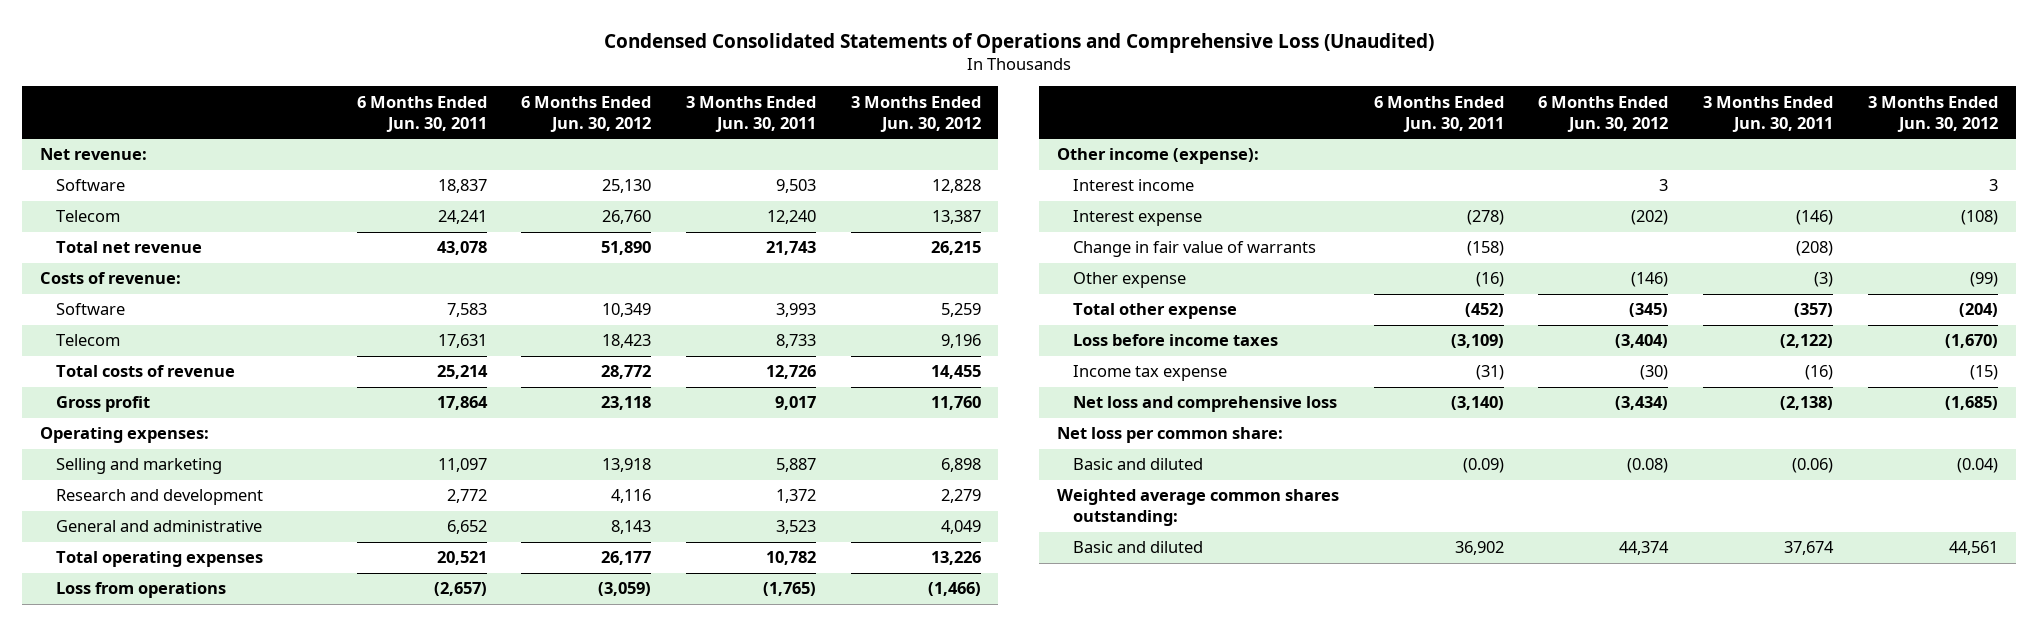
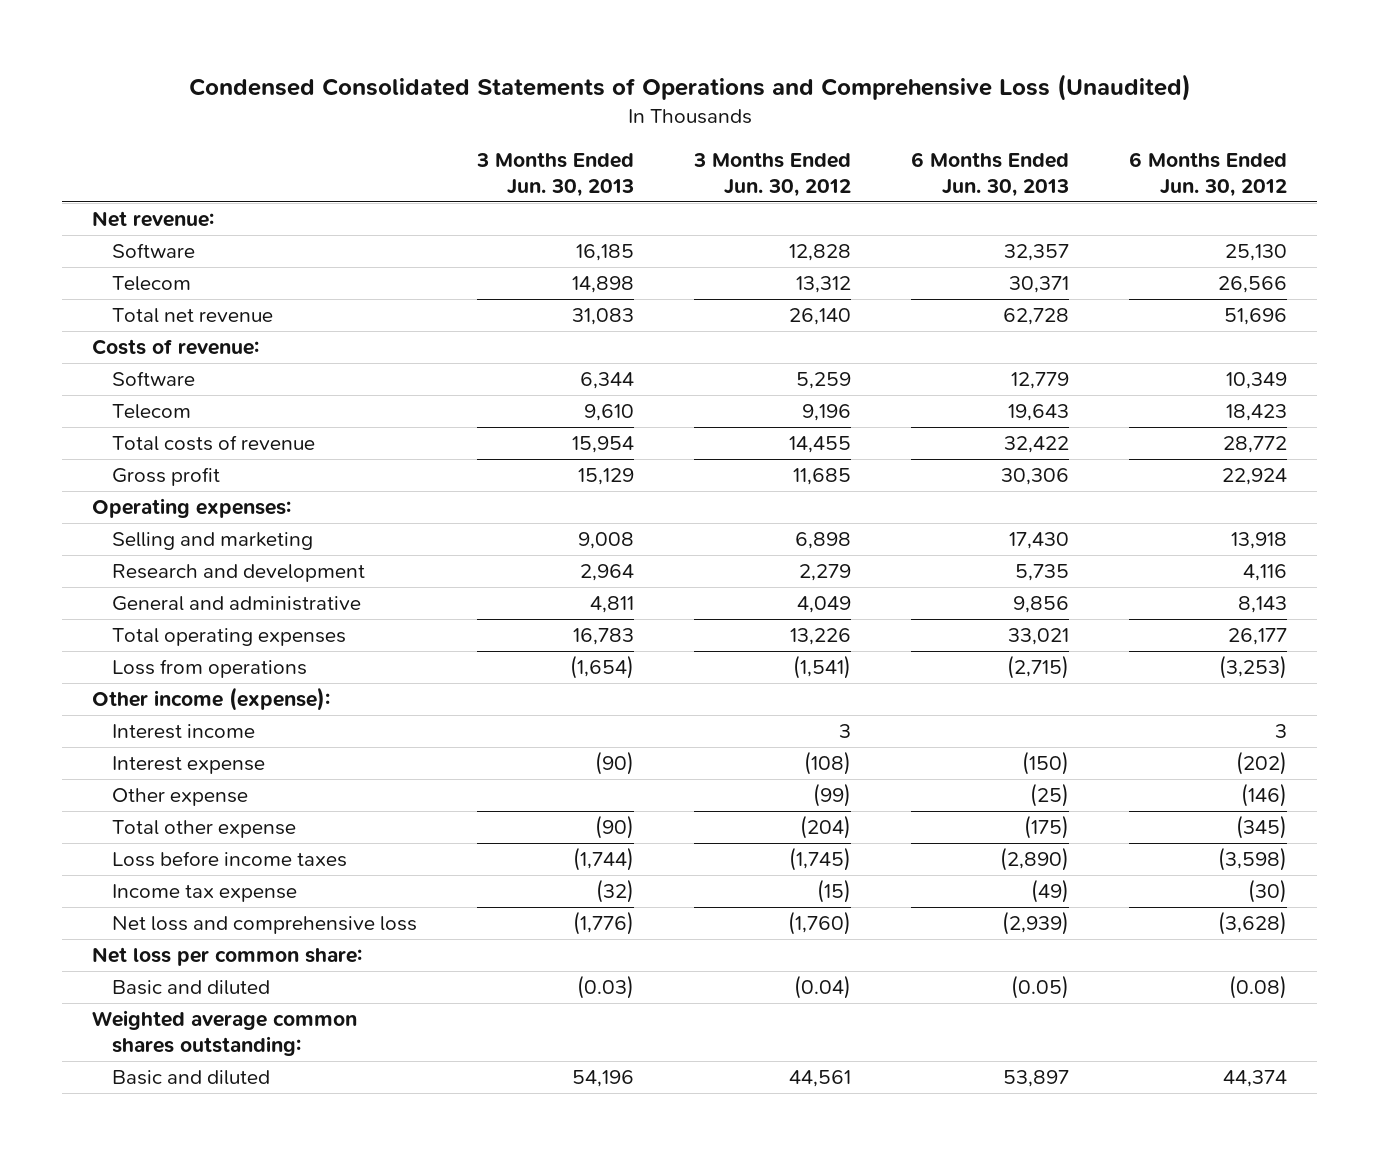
[356,95,487,132] 6 Months Ended Jun. 30, 2011 -> none
[686,95,817,132] 3 Months Ended Jun. 30, 2011 -> none
none -> [476,152,635,198] 3 Months Ended Jun. 30, 2013
none -> [911,152,1070,198] 6 Months Ended Jun. 30, 2013
[602,210,652,225] 26,760 -> [1218,275,1288,293] 26,566
[931,210,981,225] 13,387 -> [796,275,852,293] 13,312
[601,241,652,256] 51,890 -> [1224,307,1288,325] 51,696
[930,241,981,256] 26,215 -> [789,307,852,325] 26,140
[601,396,652,411] 23,118 -> [1222,467,1288,485] 22,924
[930,396,981,411] 11,760 -> [793,467,852,485] 11,685
[598,582,652,597] (3,059) -> [1219,654,1288,679] (3,253)
[927,582,981,597] (1,466) -> [793,654,852,679] (1,541)
[1073,241,1317,258] Change in fair value of warrants -> none
[1615,334,1669,349] (3,404) -> [1218,846,1288,871] (3,598)
[1945,334,1999,349] (1,670) -> [789,846,852,871] (1,745)
[1615,396,1669,411] (3,434) -> [1218,910,1288,935] (3,628)
[1945,396,1999,411] (1,685) -> [788,910,852,935] (1,760)

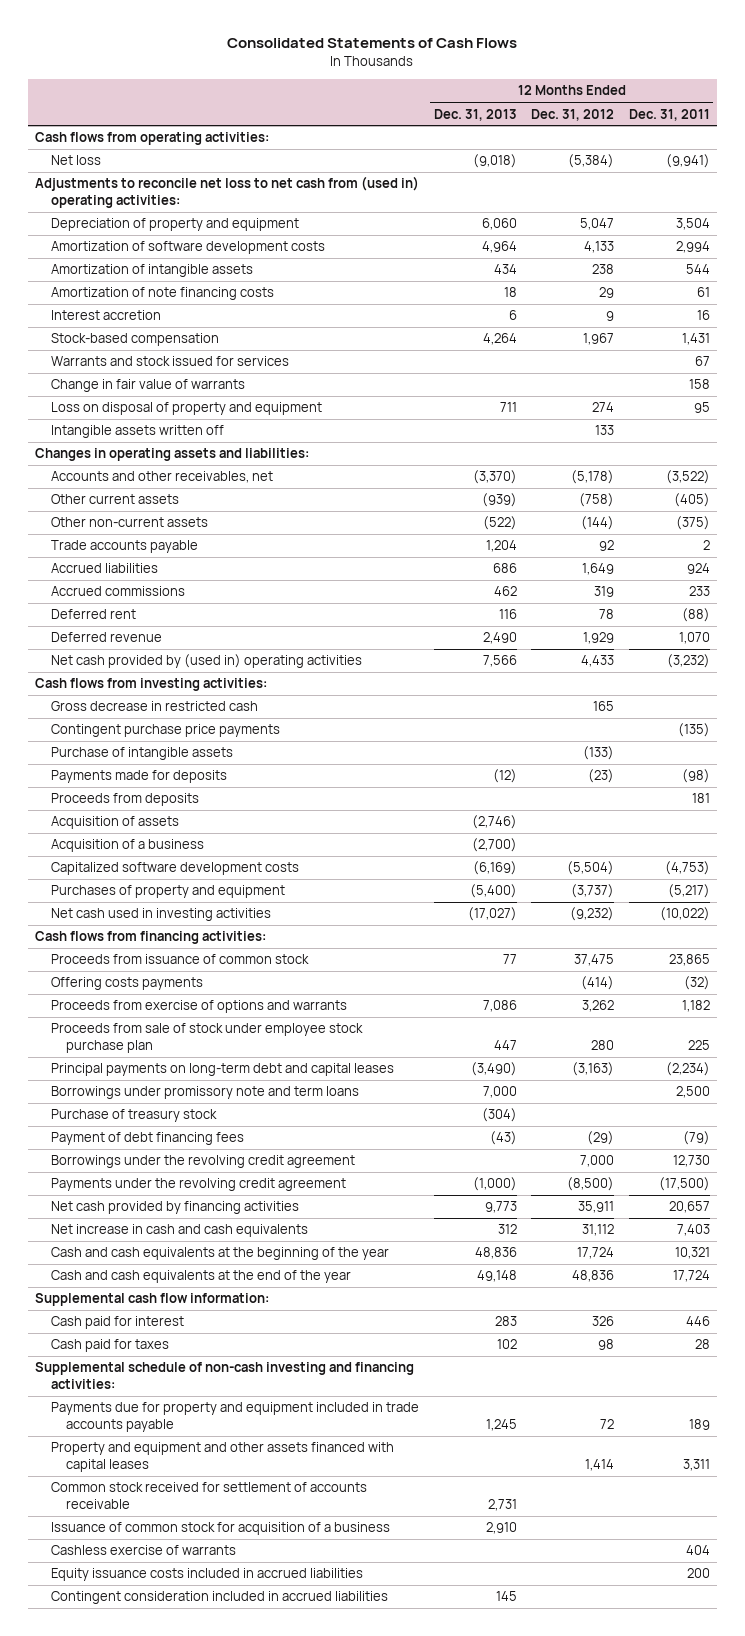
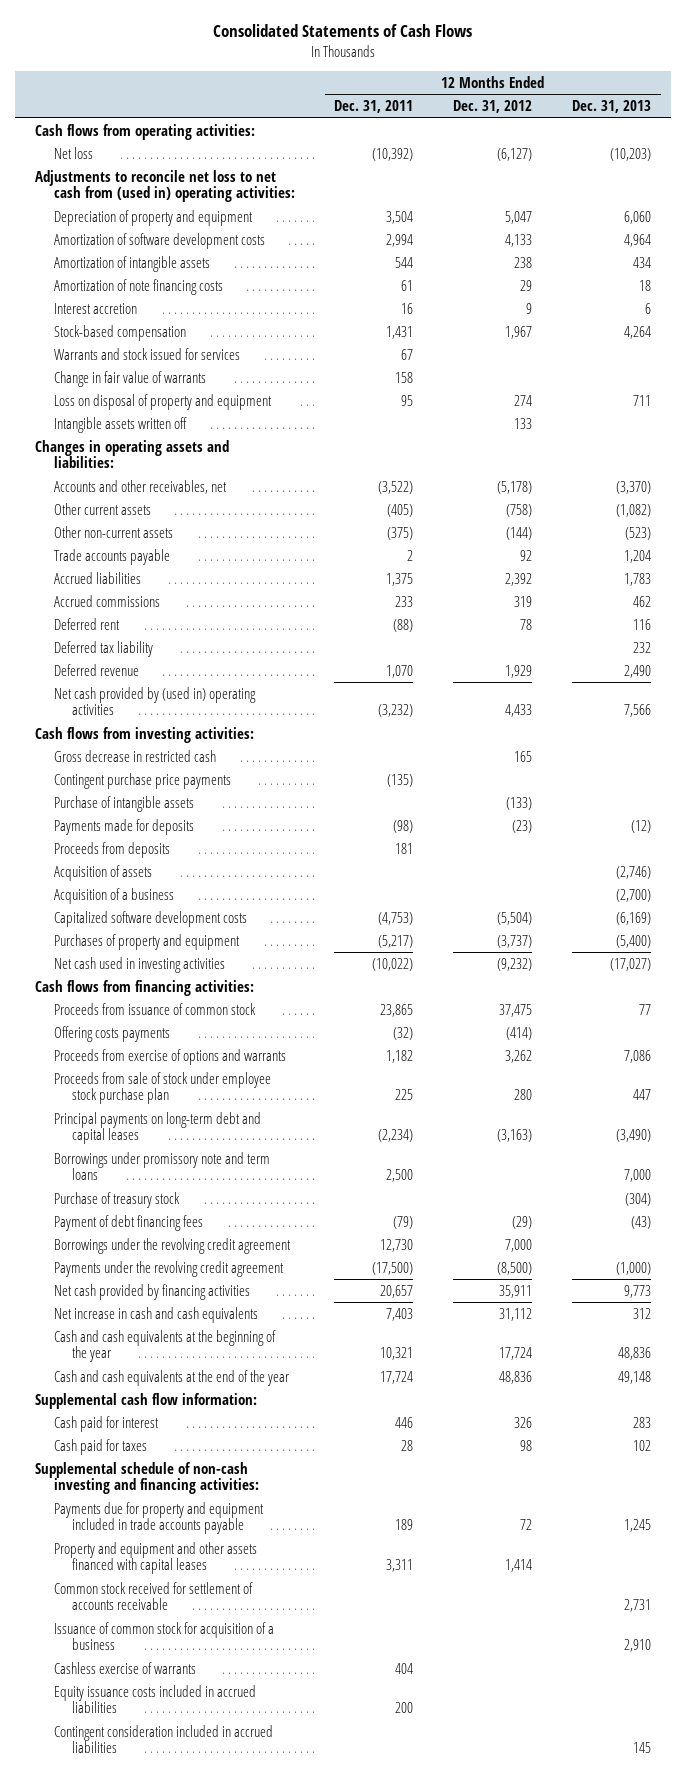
[472,154,517,169] (9,018) -> [609,147,651,161] (10,203)
[568,154,615,169] (5,384) -> [497,147,533,161] (6,127)
[665,154,710,169] (9,941) -> [372,147,414,161] (10,392)
[481,493,517,508] (939) -> [615,503,651,517] (1,082)
[482,516,517,531] (522) -> [624,526,651,540] (523)
[492,563,517,574] 686 -> [623,572,651,586] 1,783
[582,563,615,576] 1,649 -> [505,572,533,586] 2,392
[686,563,710,575] 924 -> [386,572,414,586] 1,375
none -> [53,640,153,657] Deferred tax liability

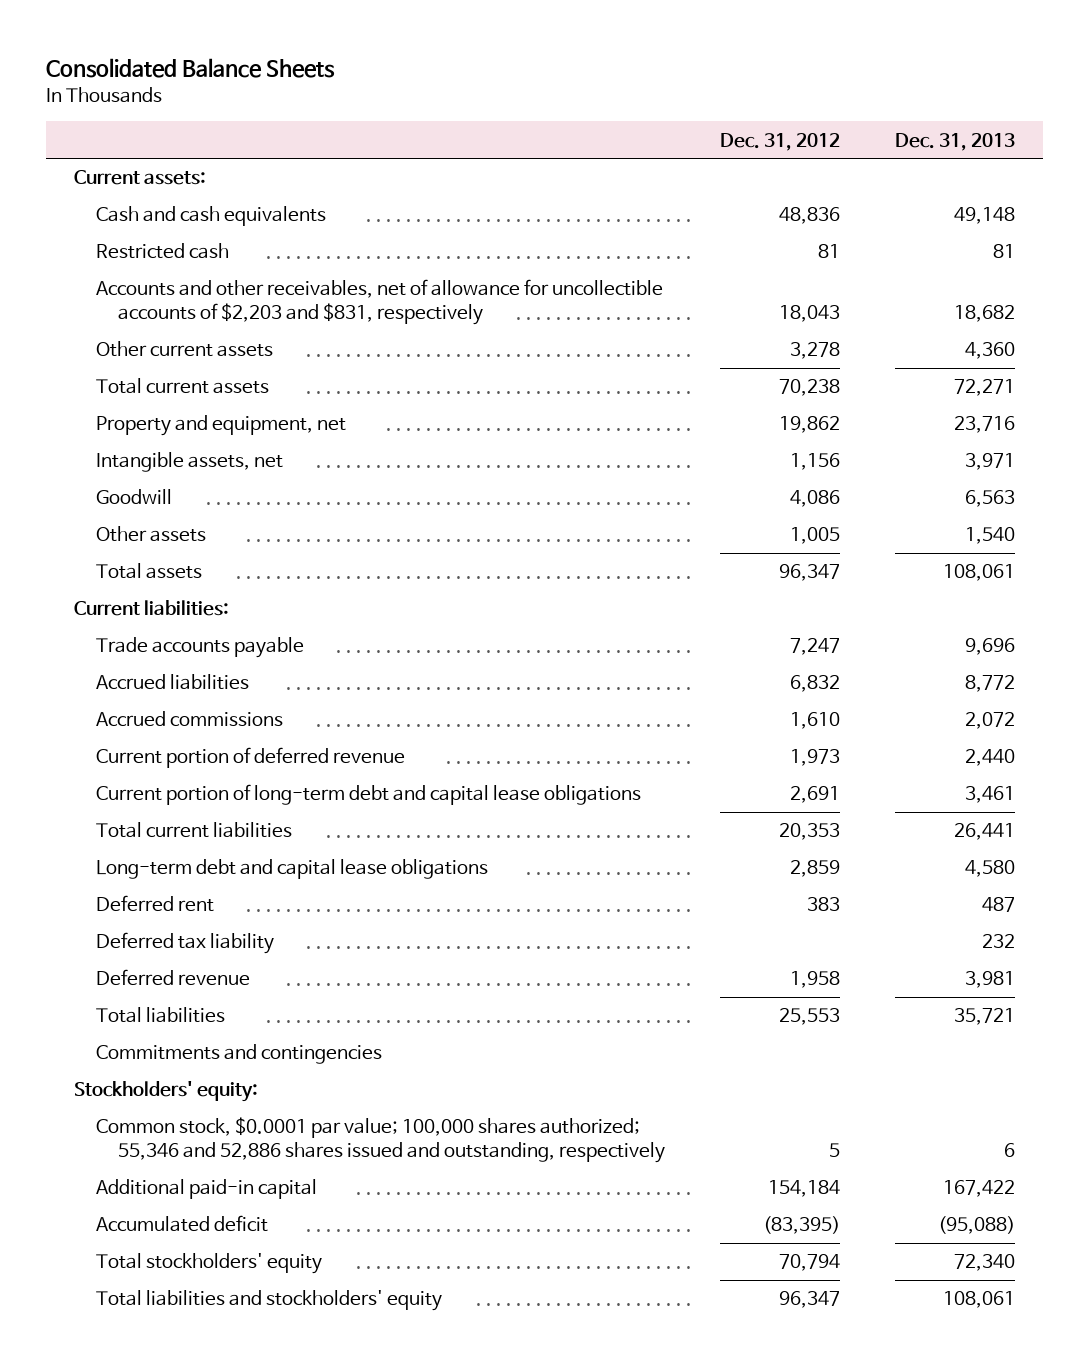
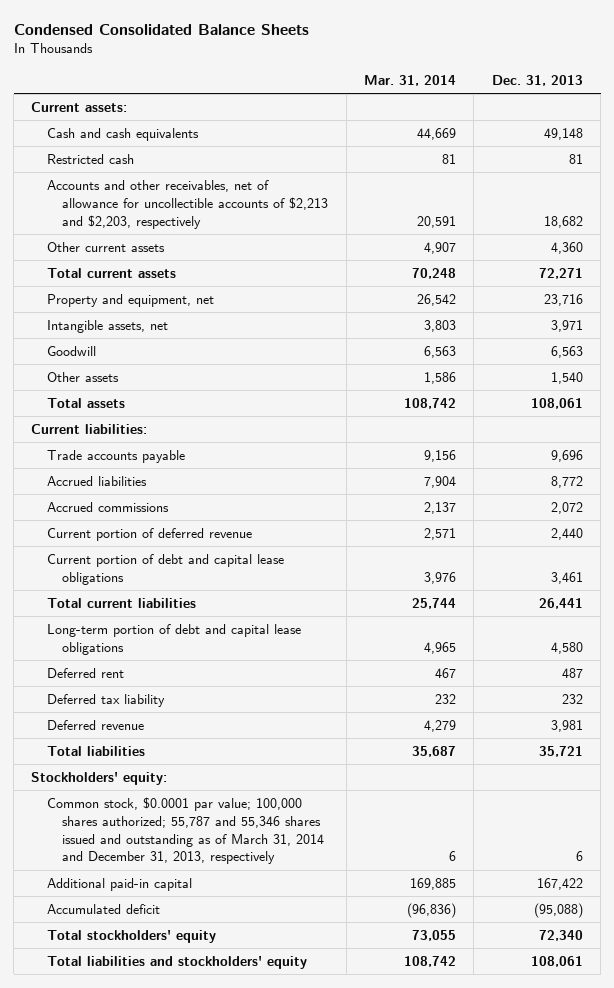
[46,58,336,79] Consolidated Balance Sheets -> [13,23,309,35] Condensed Consolidated Balance Sheets
[719,132,840,151] Dec. 31, 2012 -> none
none -> [364,75,457,87] Mar. 31, 2014
[95,279,663,326] Accounts and other receivables, net of allowance for uncollectible accounts of $2,203 and $831, respectively -> [46,179,329,229] Accounts and other receivables, net of allowance for uncollectible accounts of $2,213 and $2,203, respectively
[95,784,641,806] Current portion of long-term debt and capital lease obligations -> [46,553,284,585] Current portion of debt and capital lease obligations
[95,859,488,880] Long-term debt and capital lease obligations -> [46,623,301,655] Long-term portion of debt and capital lease obligations
[95,1044,382,1065] Commitments and contingencies -> none
[95,1117,665,1164] Common stock, $0.0001 par value; 100,000 shares authorized; 55,346 and 52,886 shares issued and outstanding, respectively -> [46,796,325,865] Common stock, $0.0001 par value; 100,000 shares authorized; 55,787 and 55,346 shares issued and outstanding as of March 31, 2014 and December 31, 2013, respectively

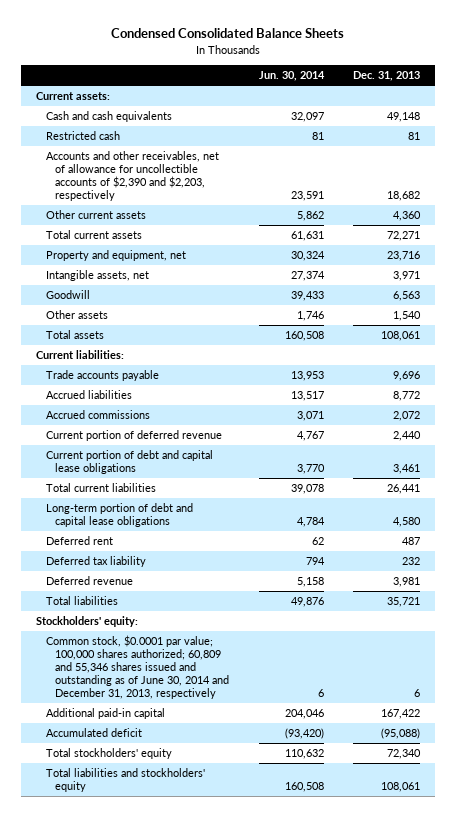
[364,75,457,87] Mar. 31, 2014 -> none
none -> [258,70,325,81] Jun. 30, 2014
[46,179,329,229] Accounts and other receivables, net of allowance for uncollectible accounts of $2,213 and $2,203, respectively -> [45,151,219,201] Accounts and other receivables, net of allowance for uncollectible accounts of $2,390 and $2,203, respectively
[46,796,325,865] Common stock, $0.0001 par value; 100,000 shares authorized; 55,787 and 55,346 shares issued and outstanding as of March 31, 2014 and December 31, 2013, respectively -> [45,635,230,699] Common stock, $0.0001 par value; 100,000 shares authorized; 60,809 and 55,346 shares issued and outstanding as of June 30, 2014 and December 31, 2013, respectively

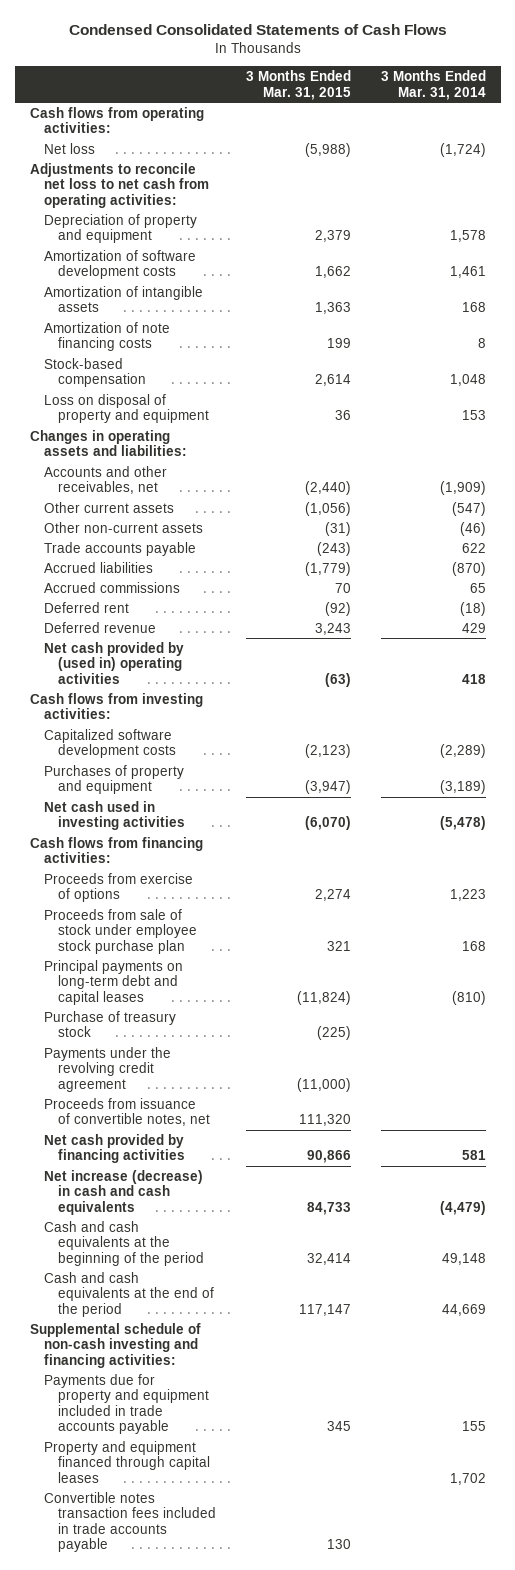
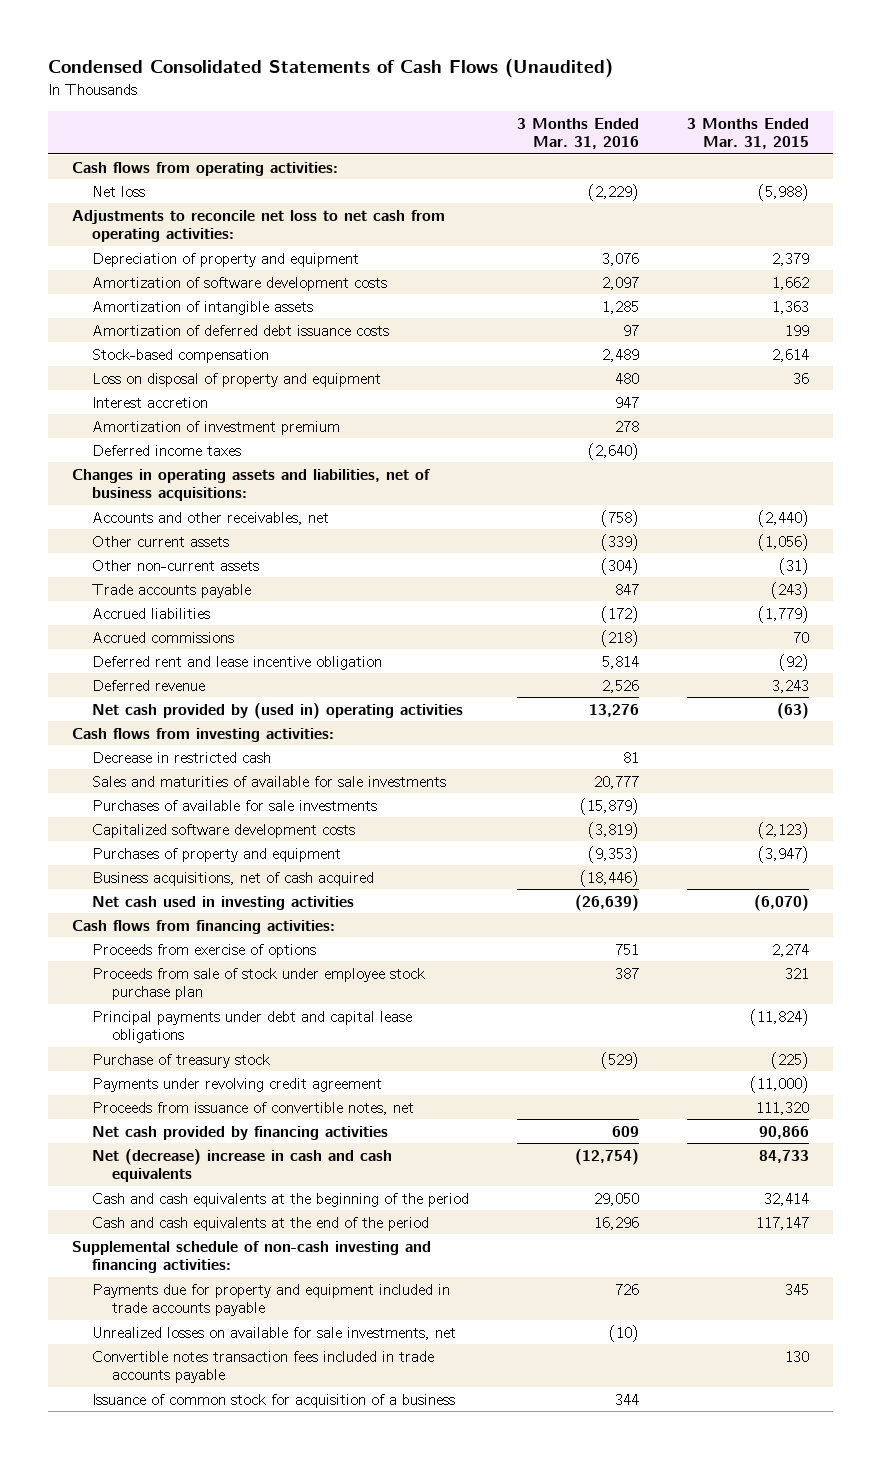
[68,24,447,36] Condensed Consolidated Statements of Cash Flows -> [48,58,614,79] Condensed Consolidated Statements of Cash Flows (Unaudited)
[380,70,486,100] 3 Months Ended Mar. 31, 2014 -> none
none -> [517,117,640,150] 3 Months Ended Mar. 31, 2016
[43,321,170,352] Amortization of note financing costs -> [92,324,390,336] Amortization of deferred debt issuance costs
none -> [92,396,209,408] Interest accretion
none -> [92,420,341,435] Amortization of investment premium
none -> [92,444,242,456] Deferred income taxes
[29,429,187,457] Changes in operating assets and liabilities: -> [72,468,432,502] Changes in operating assets and liabilities, net of business acquisitions:
[43,601,129,613] Deferred rent -> [92,655,383,670] Deferred rent and lease incentive obligation
none -> [92,751,272,763] Decrease in restricted cash
none -> [92,775,447,787] Sales and maturities of available for sale investments
none -> [92,799,378,811] Purchases of available for sale investments
none -> [92,871,375,886] Business acquisitions, net of cash acquired
[43,959,183,1005] Principal payments on long-term debt and capital leases -> [92,1010,413,1044] Principal payments under debt and capital lease obligations
[43,1046,171,1092] Payments under the revolving credit agreement -> [92,1077,383,1092] Payments under revolving credit agreement
[43,1169,203,1215] Net increase (decrease) in cash and cash equivalents -> [92,1148,393,1183] Net (decrease) increase in cash and cash equivalents
[43,1440,210,1483] Property and equipment financed through capital leases -> none
none -> [92,1326,457,1340] Unrealized losses on available for sale investments, net
none -> [92,1393,456,1408] Issuance of common stock for acquisition of a business

